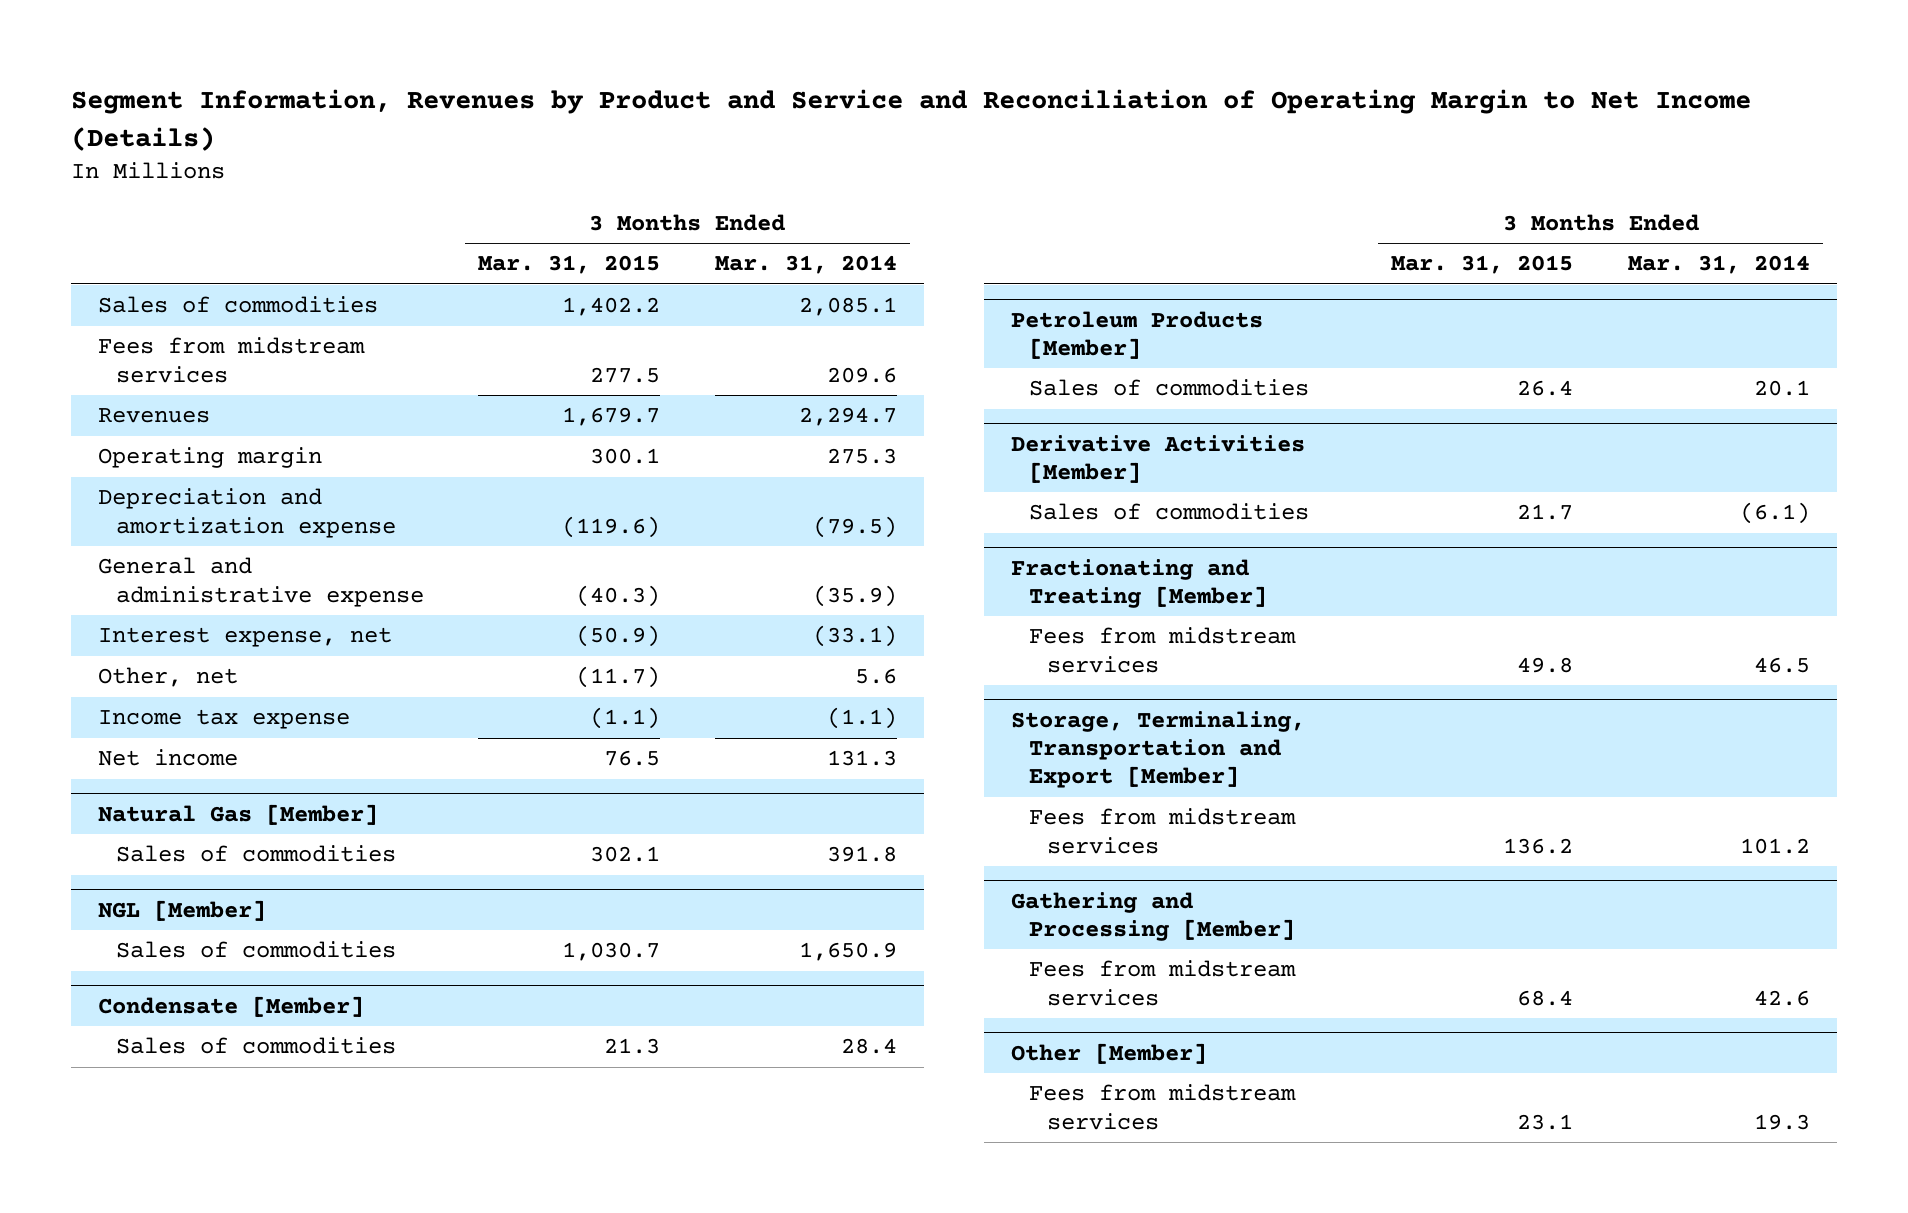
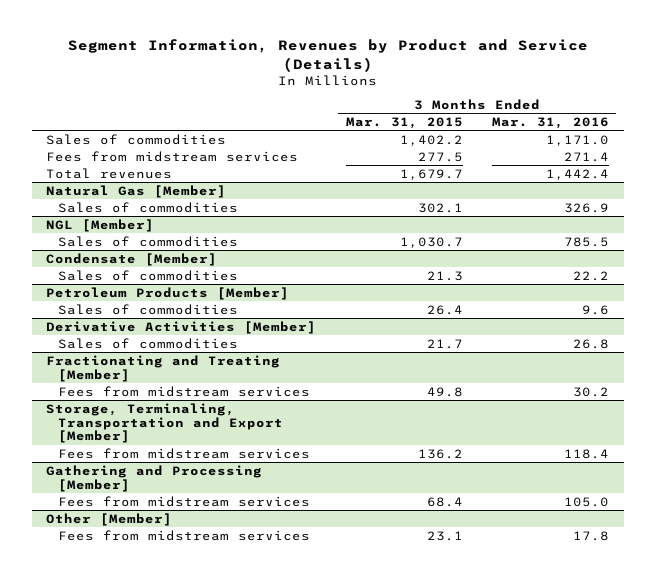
[70,89,1751,151] Segment Information, Revenues by Product and Service and Reconciliation of Operating Margin to Net Income (Details) -> [67,39,588,72] Segment Information, Revenues by Product and Service (Details)
[714,255,897,275] Mar. 31, 2014 -> none
none -> [492,117,610,130] Mar. 31, 2016
[97,447,322,469] Operating margin -> none
[97,488,396,538] Depreciation and amortization expense -> none
[97,557,424,607] General and administrative expense -> none
[97,627,392,648] Interest expense, net -> none
[97,667,238,688] Other, net -> none
[97,709,350,730] Income tax expense -> none
[97,749,238,767] Net income -> none
[97,408,210,424] Revenues -> [46,167,173,179] Total revenues

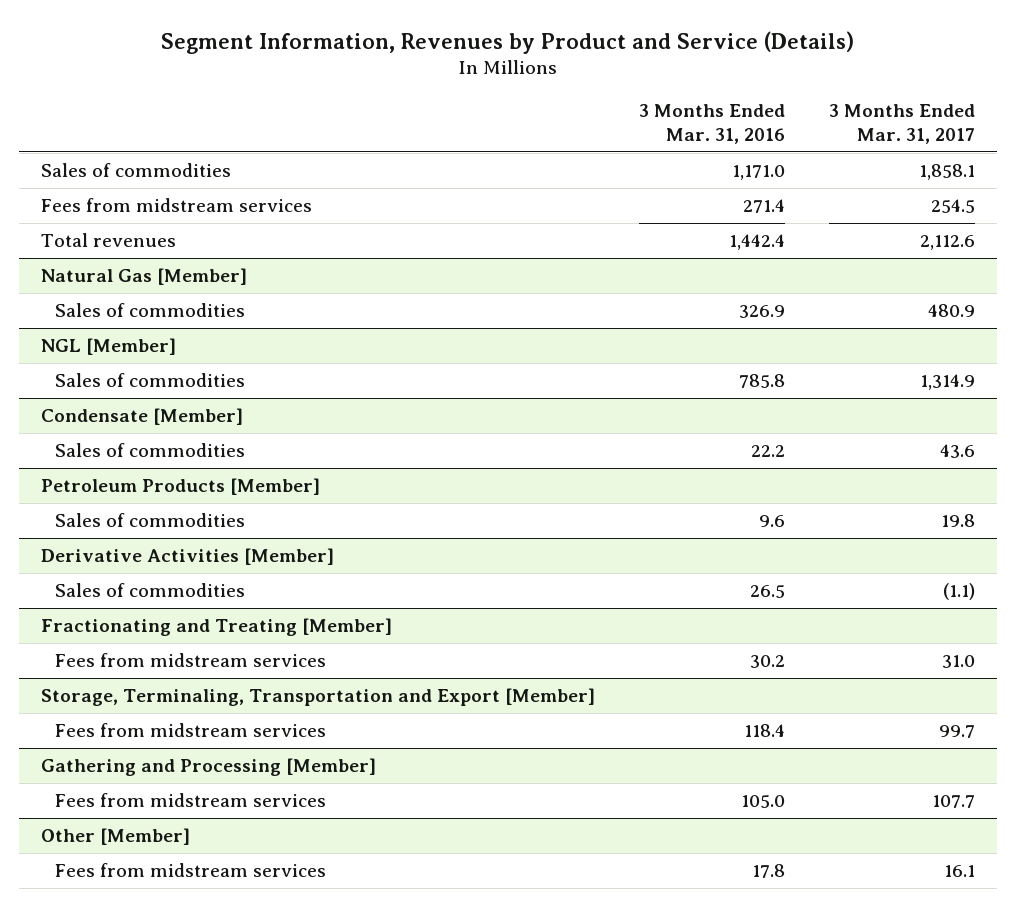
[345,117,463,130] Mar. 31, 2015 -> none
none -> [829,104,976,144] 3 Months Ended Mar. 31, 2017
[564,236,610,247] 785.5 -> [739,374,786,389] 785.8
[573,338,610,349] 26.8 -> [750,585,786,599] 26.5

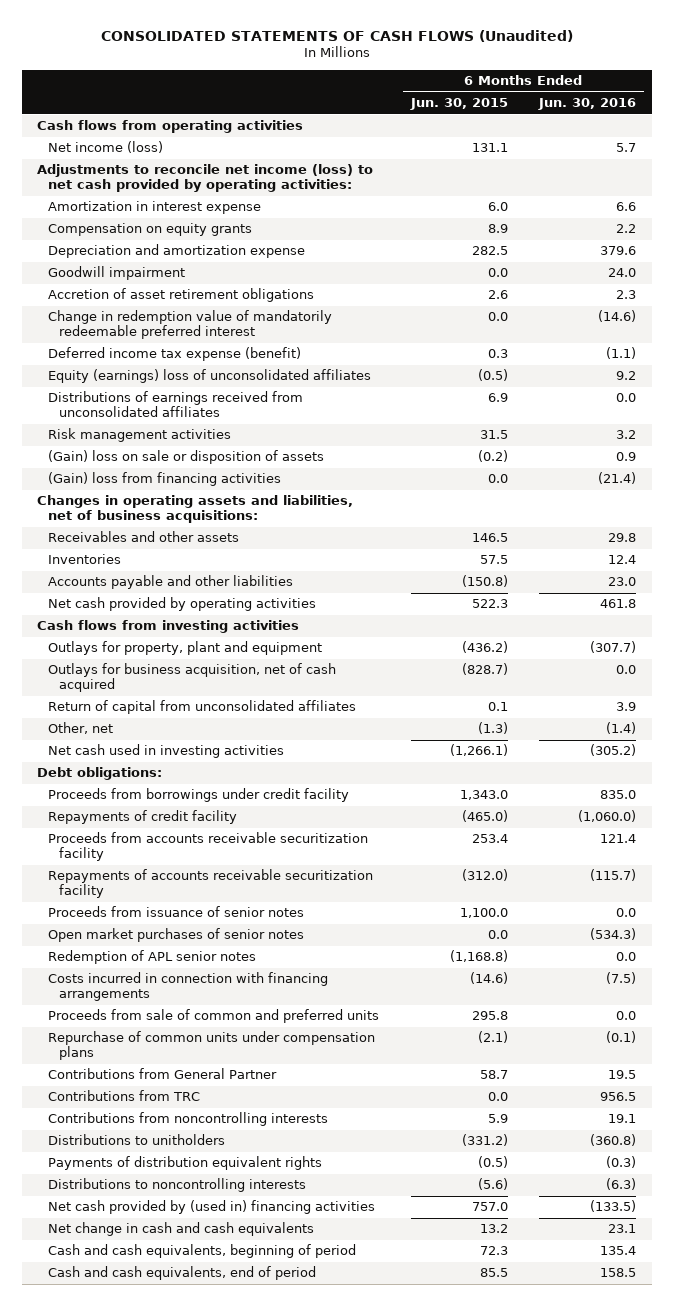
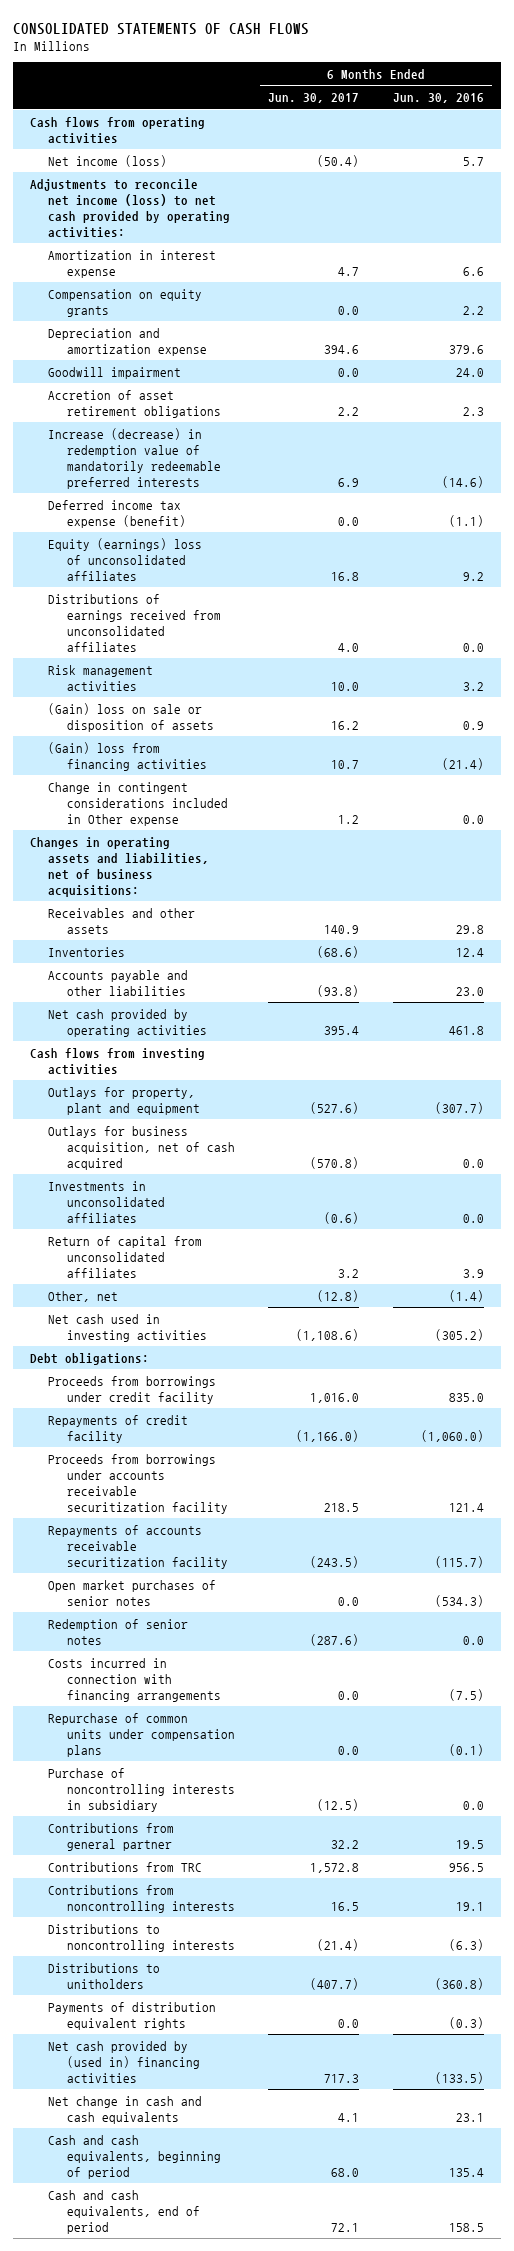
[100,29,573,42] CONSOLIDATED STATEMENTS OF CASH FLOWS (Unaudited) -> [13,22,310,35] CONSOLIDATED STATEMENTS OF CASH FLOWS
[409,98,508,111] Jun. 30, 2015 -> none
none -> [268,93,360,104] Jun. 30, 2017
[48,310,333,340] Change in redemption value of mandatorily redeemable preferred interest -> [48,427,221,489] Increase (decrease) in redemption value of mandatorily redeemable preferred interests
none -> [48,781,228,826] Change in contingent considerations included in Other expense
none -> [48,1180,165,1223] Investments in unconsolidated affiliates
[48,832,369,862] Proceeds from accounts receivable securitization facility -> [48,1453,228,1514] Proceeds from borrowings under accounts receivable securitization facility
[48,906,305,918] Proceeds from issuance of senior notes -> none
[48,950,257,965] Redemption of APL senior notes -> [48,1618,189,1645] Redemption of senior notes
[48,1009,380,1024] Proceeds from sale of common and preferred units -> none
none -> [48,1767,235,1812] Purchase of noncontrolling interests in subsidiary
[48,1068,278,1080] Contributions from General Partner -> [48,1822,175,1851] Contributions from general partner
[48,1178,307,1193] Distributions to noncontrolling interests -> [48,1923,235,1952] Distributions to noncontrolling interests

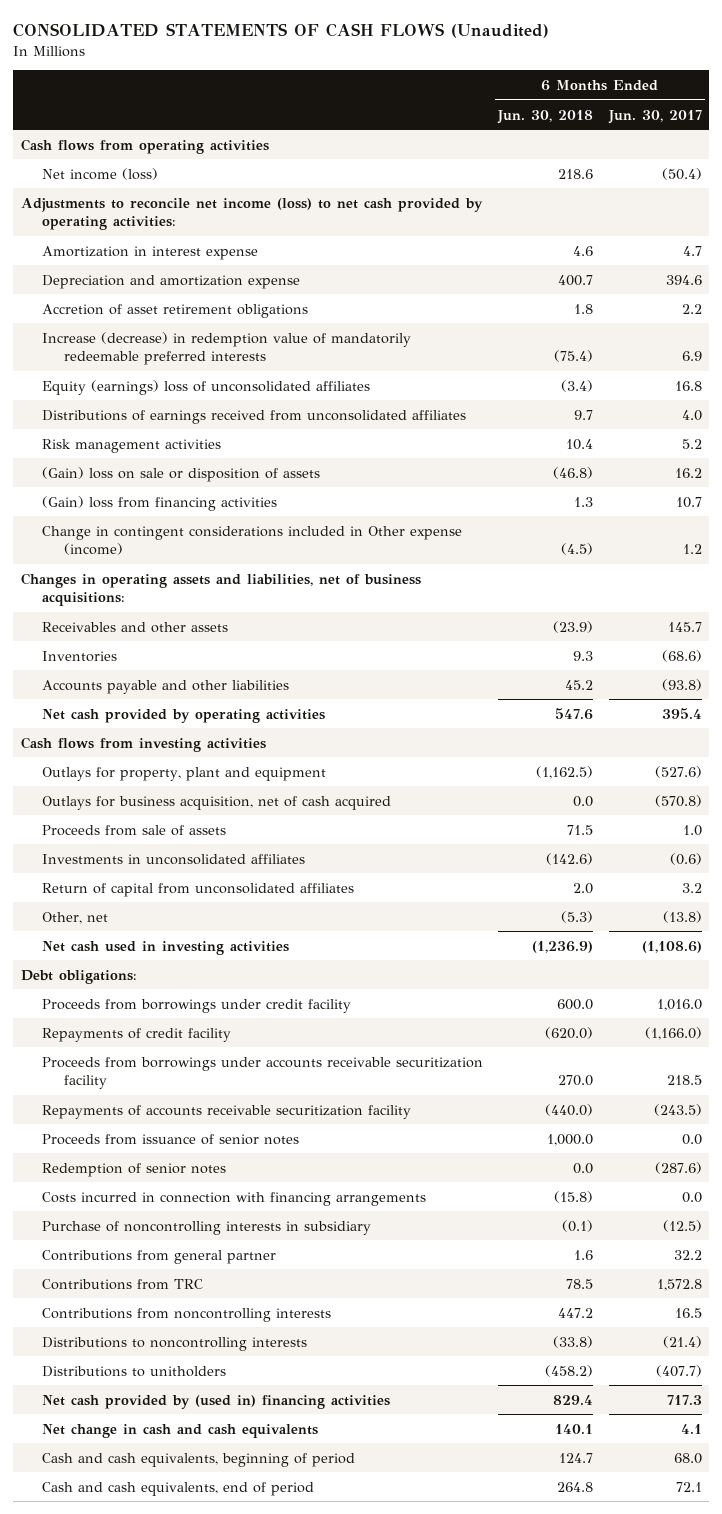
[13,22,310,35] CONSOLIDATED STATEMENTS OF CASH FLOWS -> [13,22,550,38] CONSOLIDATED STATEMENTS OF CASH FLOWS (Unaudited)
[393,93,485,104] Jun. 30, 2016 -> none
none -> [497,109,594,124] Jun. 30, 2018
[48,288,203,317] Compensation on equity grants -> none
[48,366,182,379] Goodwill impairment -> none
[48,499,186,528] Deferred income tax expense (benefit) -> none
[331,681,360,691] 10.0 -> [681,438,702,449] 5.2
[48,781,228,826] Change in contingent considerations included in Other expense -> [42,525,463,556] Change in contingent considerations included in Other expense (income)
[324,924,360,934] 140.9 -> [667,621,702,632] 145.7
none -> [42,824,227,836] Proceeds from sale of assets
[317,1289,360,1302] (12.8) -> [662,910,702,923] (13.8)
[48,1579,217,1606] Open market purchases of senior notes -> none
none -> [42,1133,300,1145] Proceeds from issuance of senior notes
[48,1712,235,1757] Repurchase of common units under compensation plans -> none
[48,2001,217,2030] Payments of distribution equivalent rights -> none

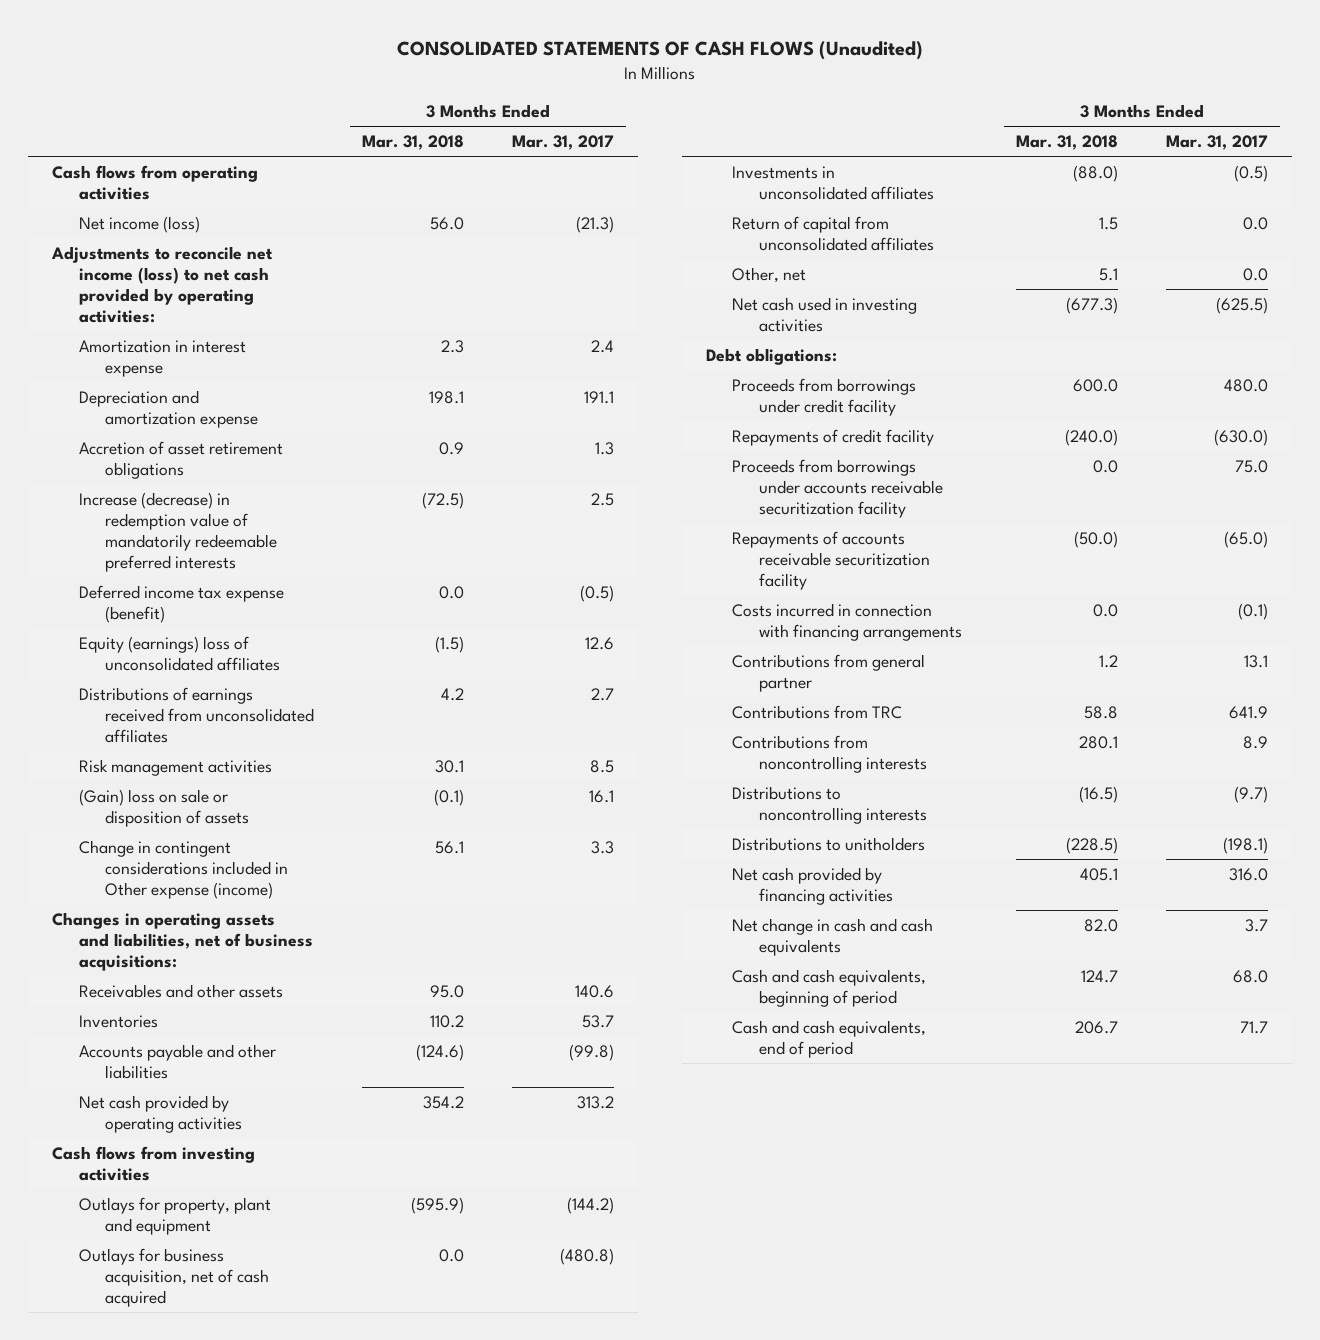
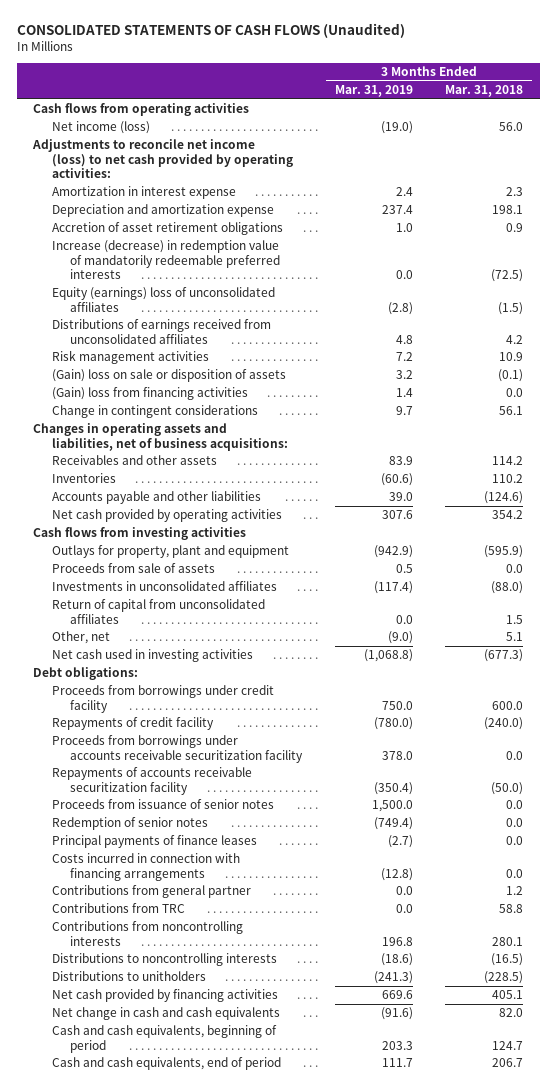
[512,135,615,151] Mar. 31, 2017 -> none
none -> [334,85,413,98] Mar. 31, 2019
[78,584,284,623] Deferred income tax expense (benefit) -> none
[435,759,465,773] 30.1 -> [499,352,524,362] 10.9
none -> [51,387,248,401] (Gain) loss from financing activities
[78,839,289,900] Change in contingent considerations included in Other expense (income) -> [51,405,258,419] Change in contingent considerations
[430,984,465,998] 95.0 -> [492,456,524,466] 114.2
[78,1247,270,1308] Outlays for business acquisition, net of cash acquired -> none
none -> [51,563,215,574] Proceeds from sale of assets
none -> [51,799,274,810] Proceeds from issuance of senior notes
none -> [51,817,208,831] Redemption of senior notes
none -> [51,835,257,849] Principal payments of finance leases

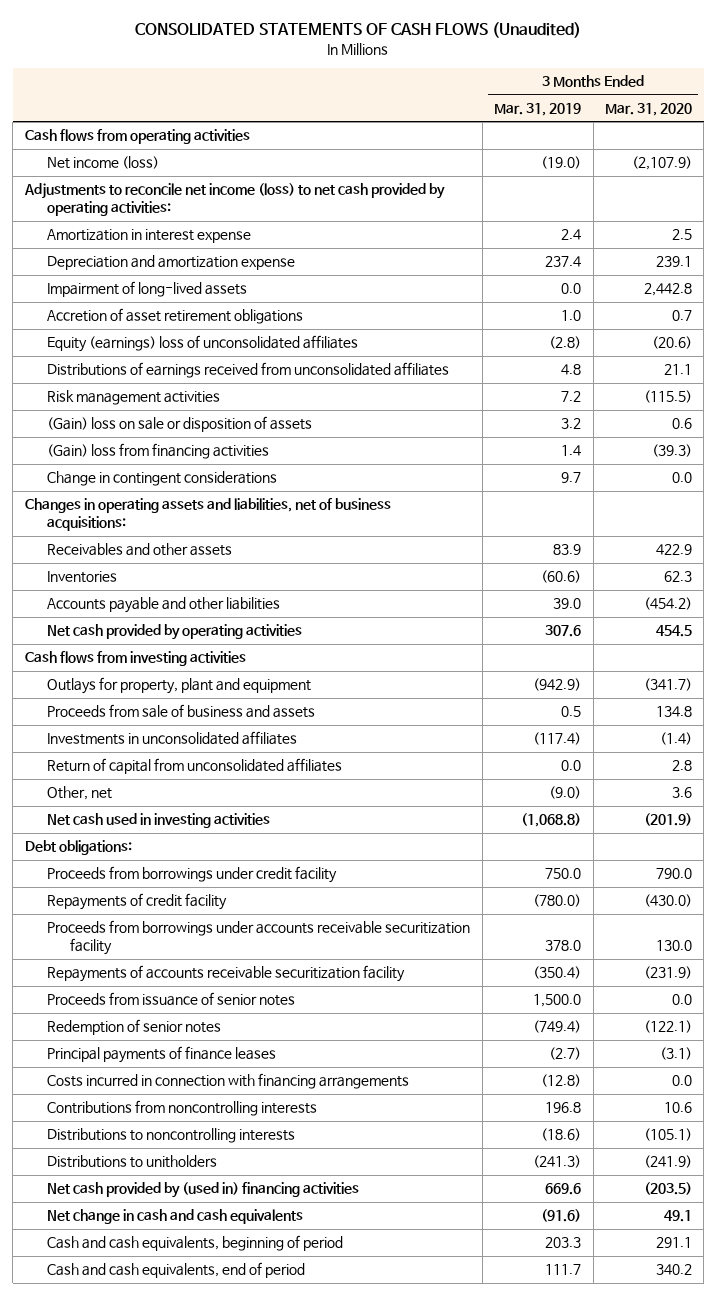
[445,85,524,98] Mar. 31, 2018 -> none
none -> [605,102,693,116] Mar. 31, 2020
none -> [47,281,248,298] Impairment of long-lived assets
[51,240,280,280] Increase (decrease) in redemption value of mandatorily redeemable preferred interests -> none
[51,563,215,574] Proceeds from sale of assets -> [47,704,316,719] Proceeds from sale of business and assets
[51,885,251,899] Contributions from general partner -> none
[51,903,185,914] Contributions from TRC -> none
[51,989,278,1003] Net cash provided by financing activities -> [47,1182,360,1199] Net cash provided by (used in) financing activities

